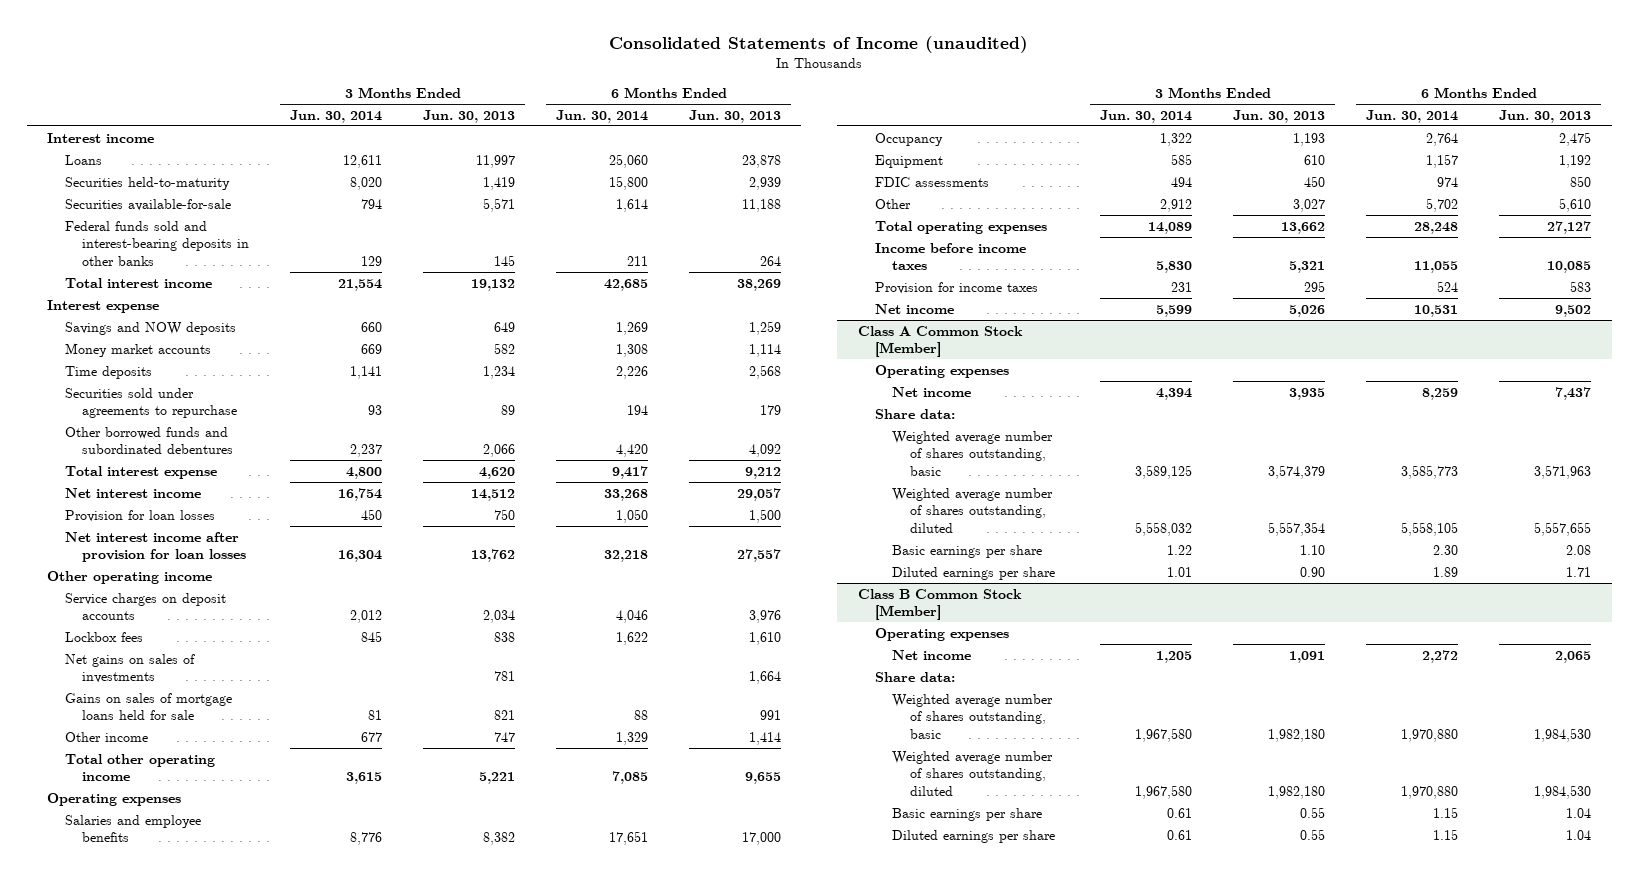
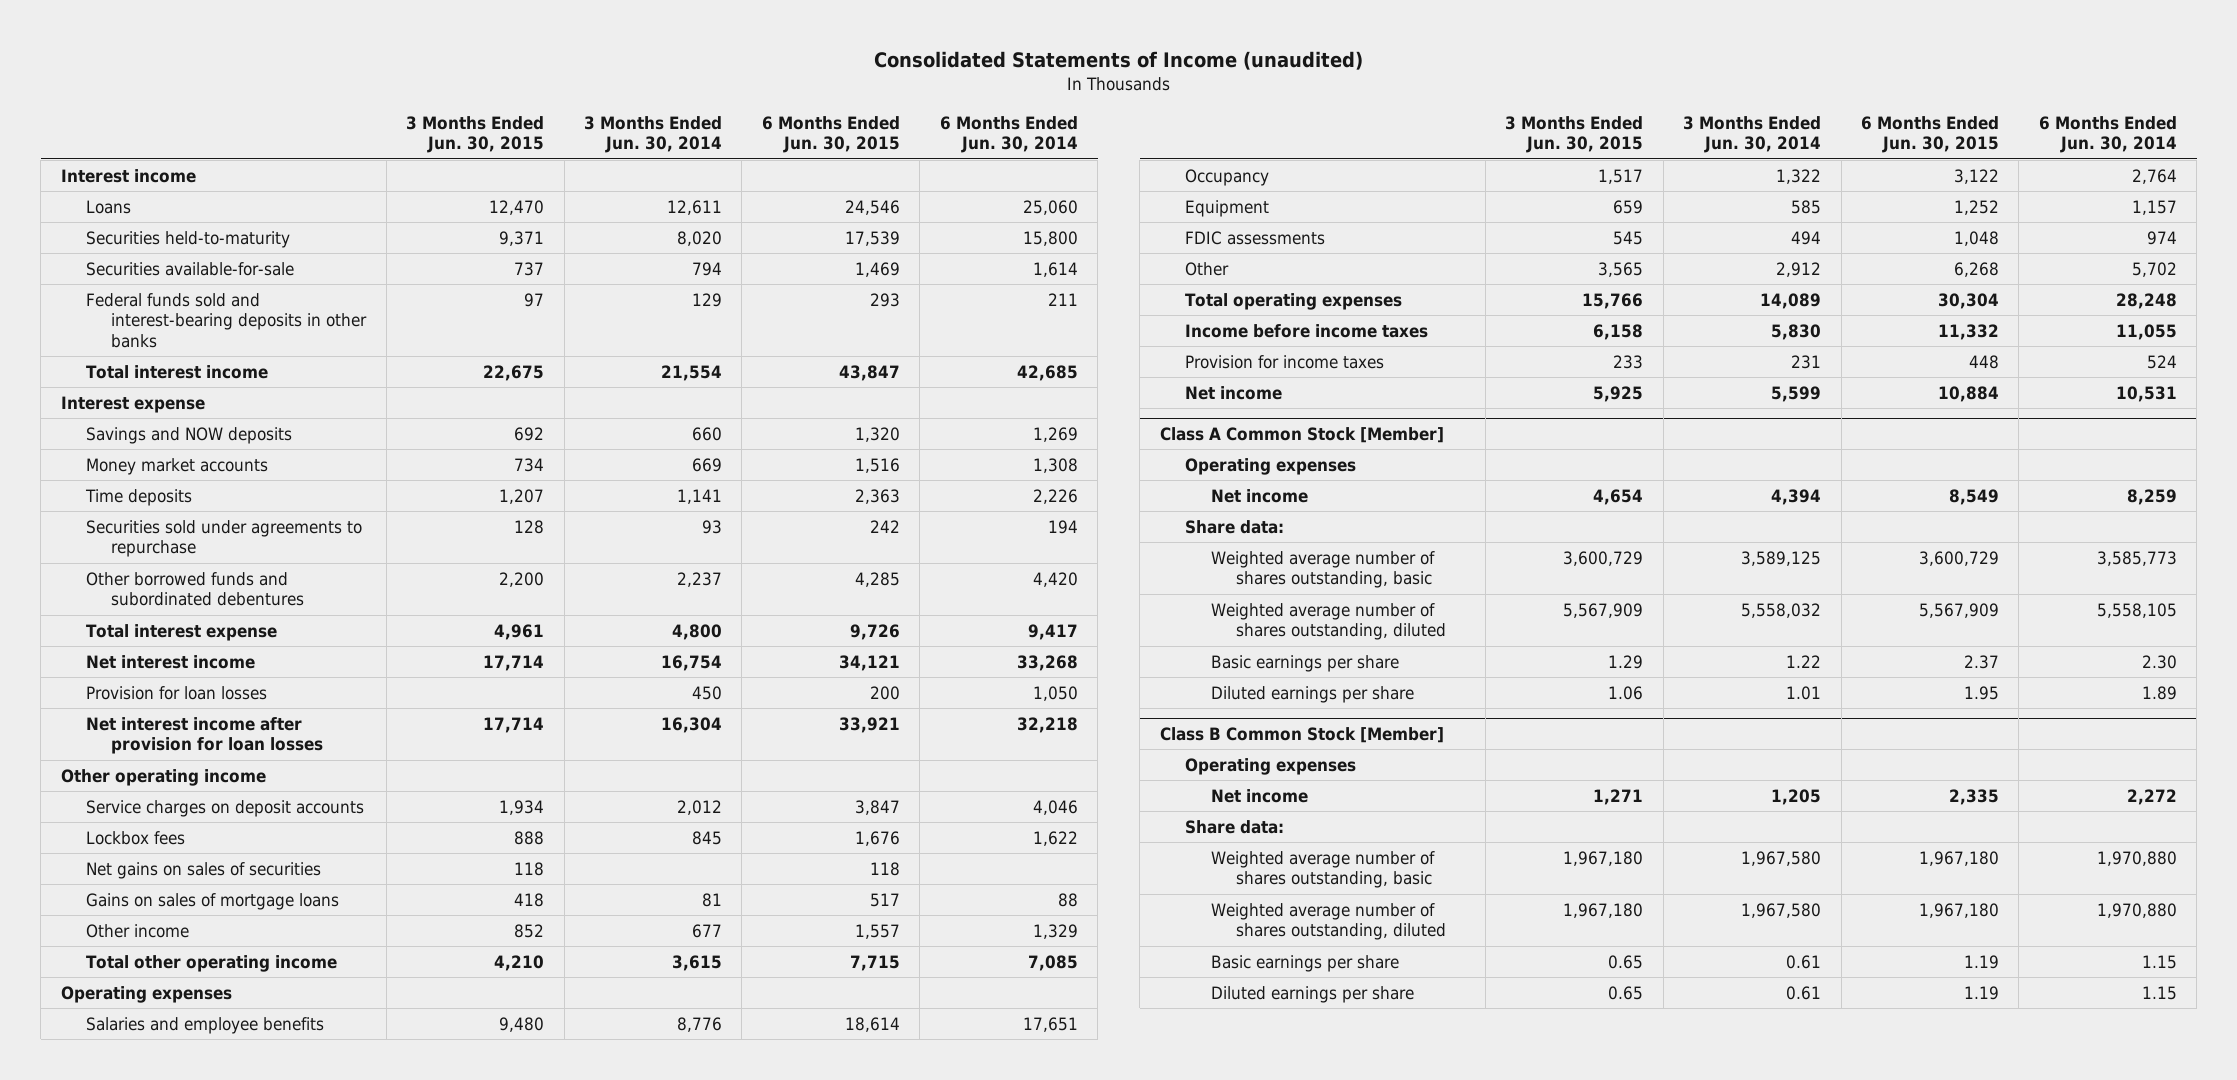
[423,110,516,124] Jun. 30, 2013 -> none
[688,110,781,124] Jun. 30, 2013 -> none
none -> [406,115,545,154] 3 Months Ended Jun. 30, 2015
none -> [761,115,900,154] 6 Months Ended Jun. 30, 2015
[64,653,195,684] Net gains on sales of investments -> [86,861,322,879] Net gains on sales of securities
[64,692,232,721] Gains on sales of mortgage loans held for sale -> [86,892,340,910] Gains on sales of mortgage loans

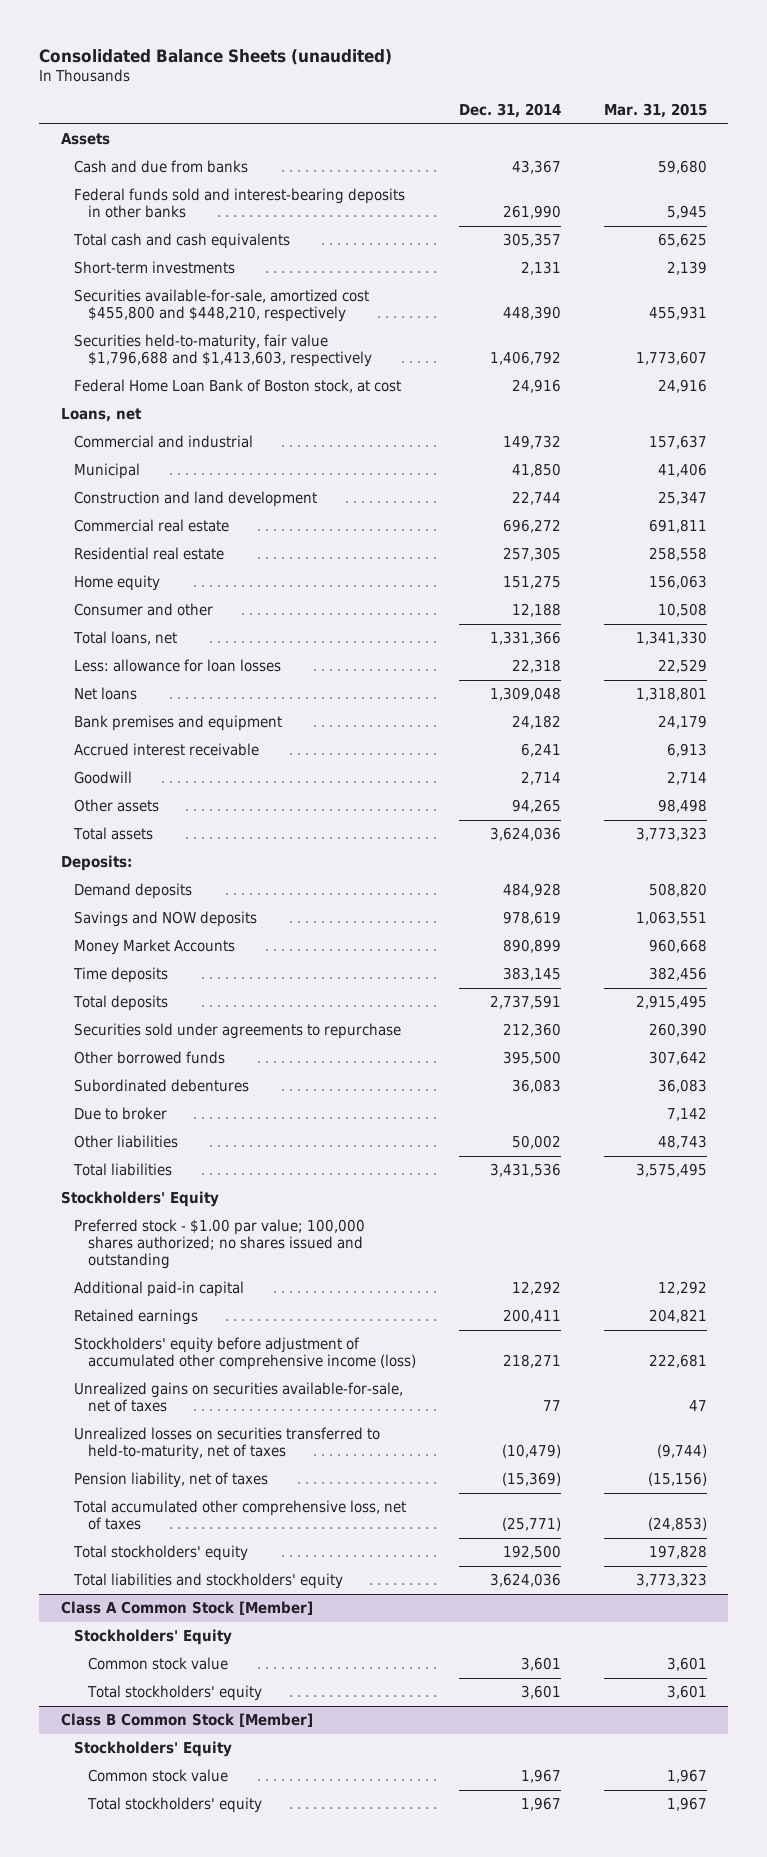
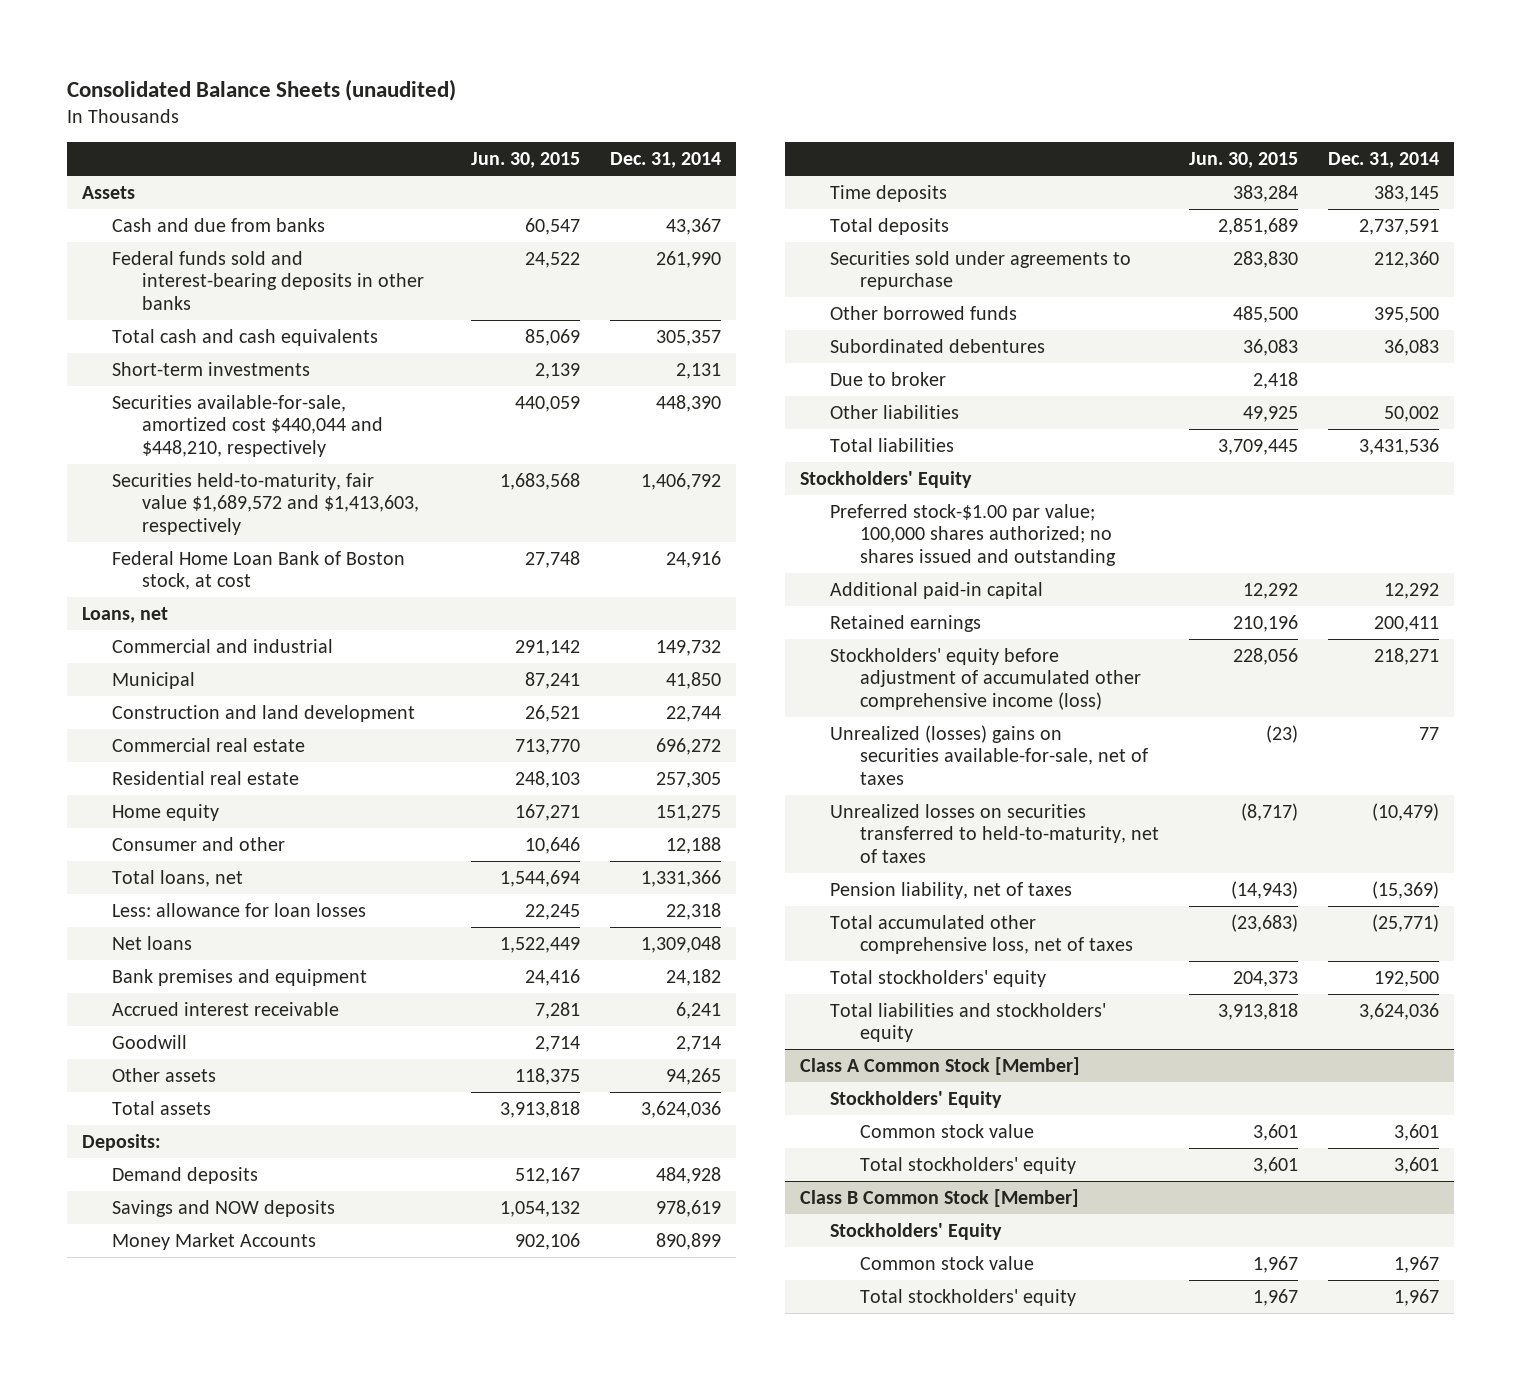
[603,103,707,119] Mar. 31, 2015 -> none
none -> [471,152,581,169] Jun. 30, 2015
[74,289,370,323] Securities available-for-sale, amortized cost $455,800 and $448,210, respectively -> [111,394,384,457] Securities available-for-sale, amortized cost $440,044 and $448,210, respectively
[74,334,372,368] Securities held-to-maturity, fair value $1,796,688 and $1,413,603, respectively -> [111,472,420,535] Securities held-to-maturity, fair value $1,689,572 and $1,413,603, respectively
[74,1219,366,1270] Preferred stock - $1.00 par value; 100,000 shares authorized; no shares issued and outstanding -> [830,503,1117,566] Preferred stock-$1.00 par value; 100,000 shares authorized; no shares issued and outstanding
[74,1382,404,1413] Unrealized gains on securities available-for-sale, net of taxes -> [830,724,1149,785] Unrealized (losses) gains on securities available-for-sale, net of taxes

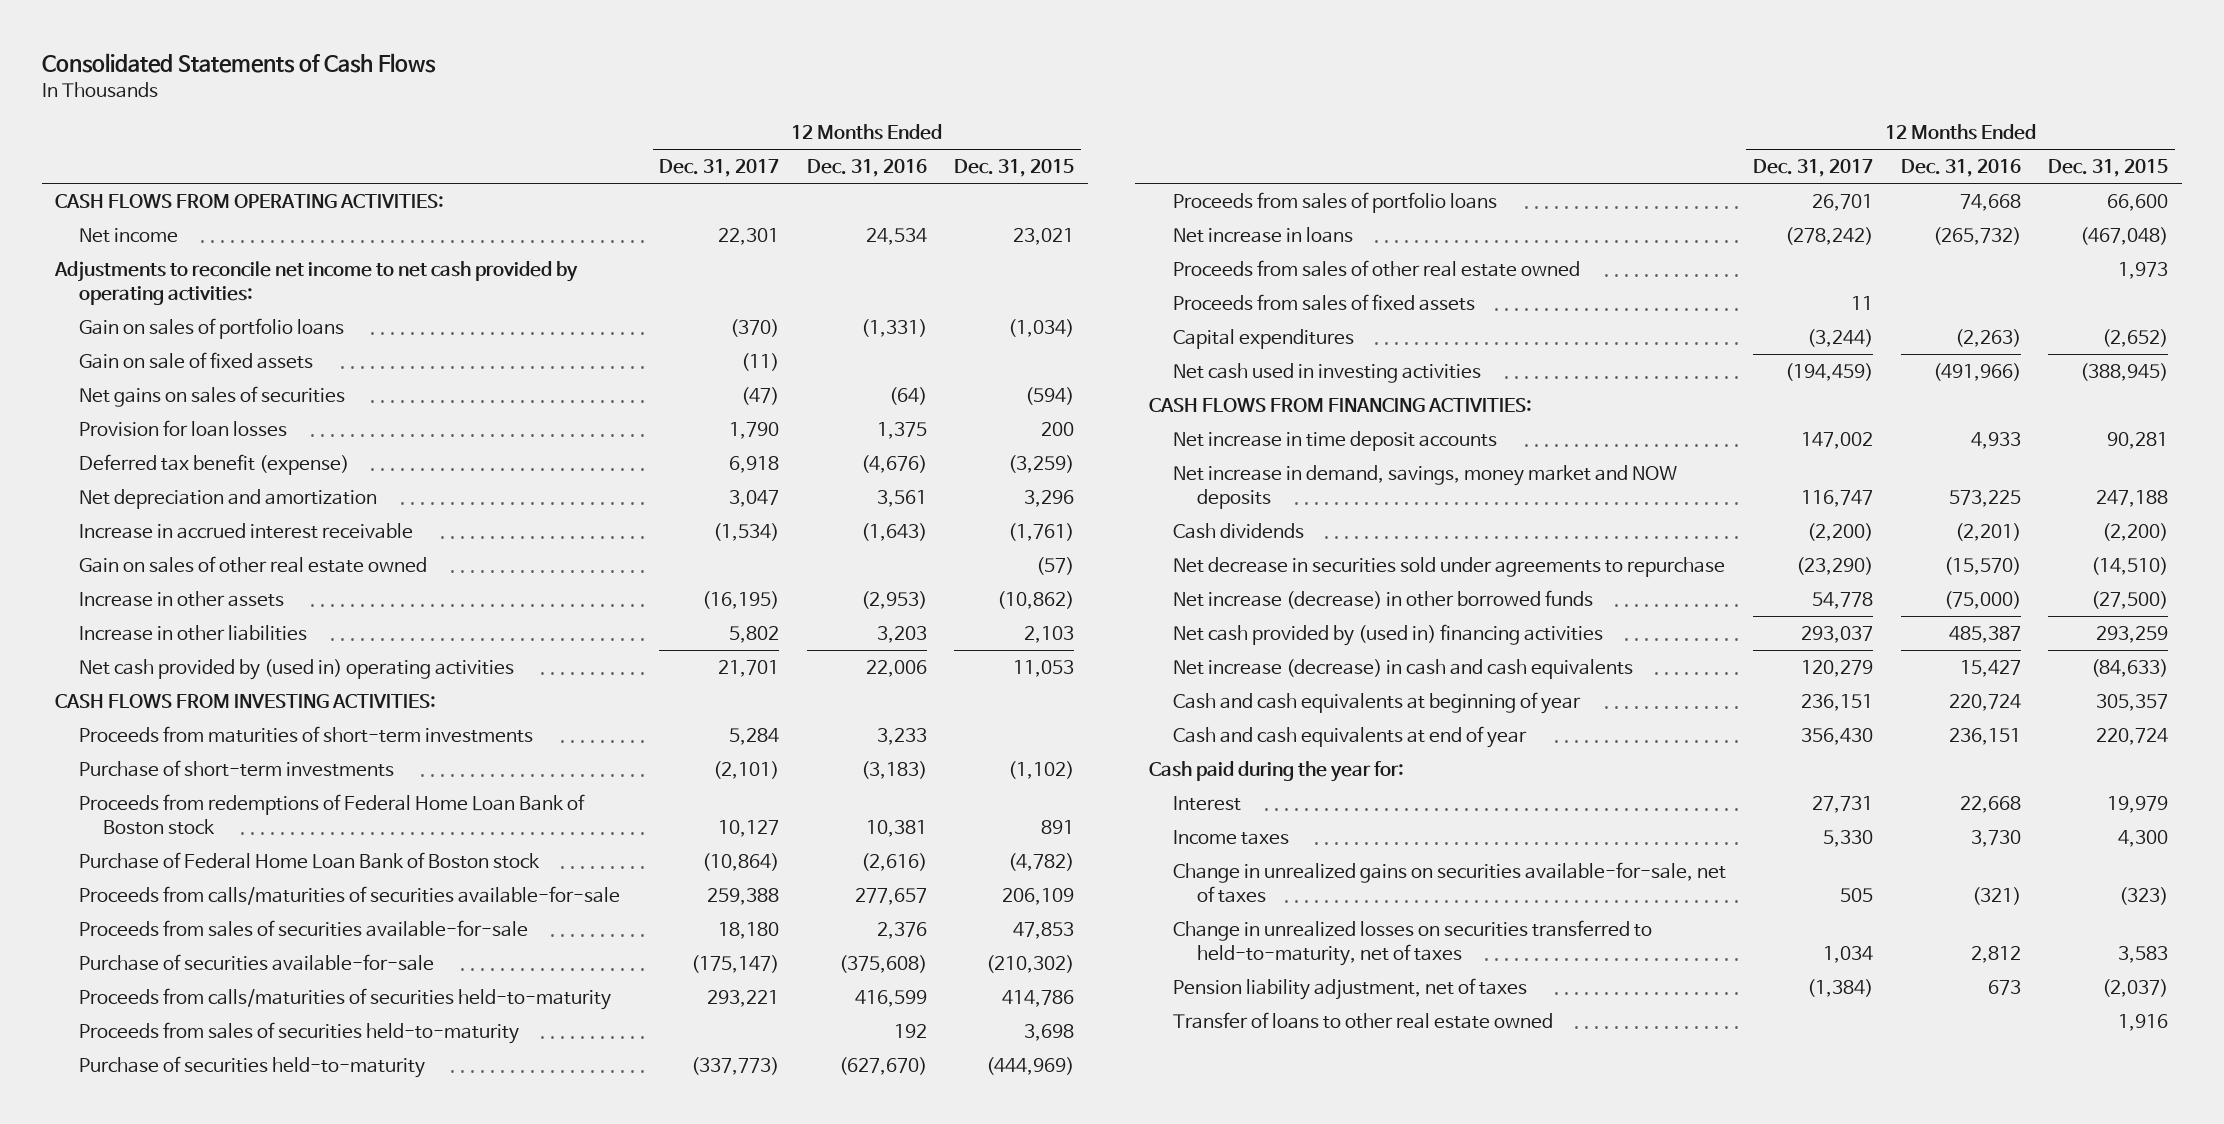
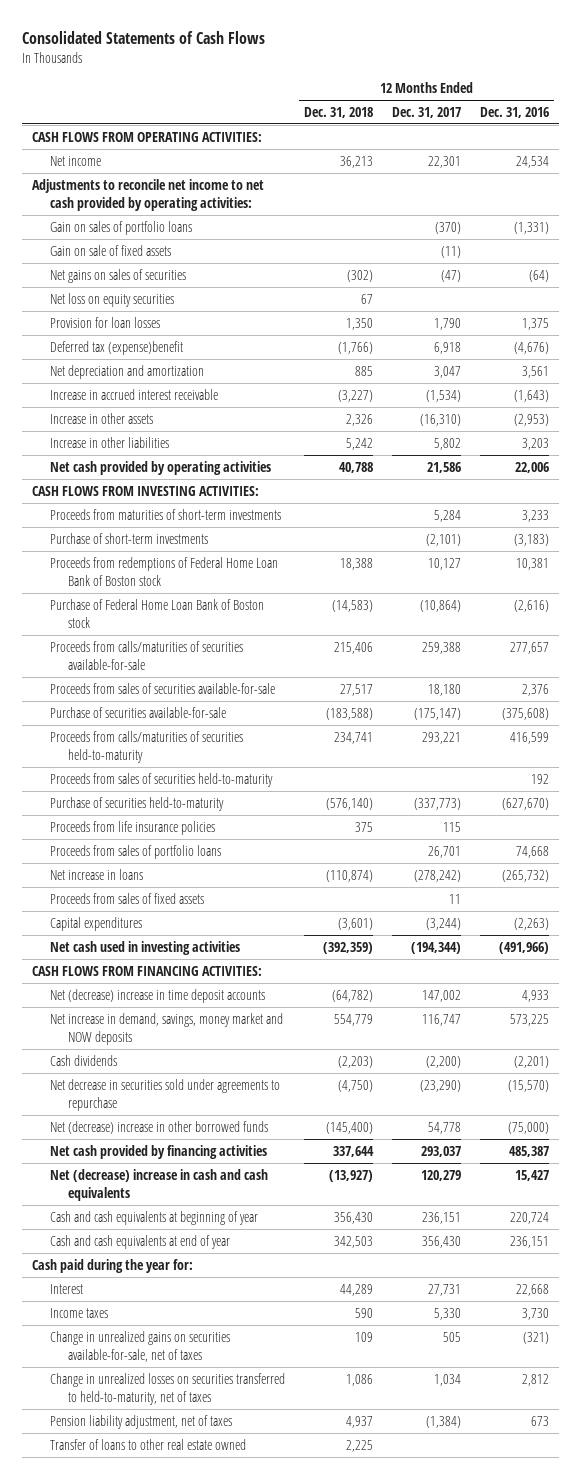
[954,159,1075,178] Dec. 31, 2015 -> none
none -> [304,106,374,118] Dec. 31, 2018
none -> [49,292,174,307] Net loss on equity securities
[78,453,349,475] Deferred tax benefit (expense) -> [49,340,183,355] Deferred tax (expense)benefit
[78,555,427,573] Gain on sales of other real estate owned -> none
[702,590,780,609] (16,195) -> [420,413,462,426] (16,310)
[78,658,514,680] Net cash provided by (used in) operating activities -> [49,460,271,475] Net cash provided by operating activities
[718,659,780,677] 21,701 -> [427,461,462,473] 21,586
none -> [49,820,215,835] Proceeds from life insurance policies
[1172,259,1580,277] Proceeds from sales of other real estate owned -> none
[1785,362,1874,381] (194,459) -> [411,941,462,954] (194,344)
[1172,430,1497,451] Net increase in time deposit accounts -> [49,988,265,1003] Net (decrease) increase in time deposit accounts
[1172,589,1593,609] Net increase (decrease) in other borrowed funds -> [49,1120,268,1134] Net (decrease) increase in other borrowed funds
[1172,623,1603,646] Net cash provided by (used in) financing activities -> [49,1144,267,1159] Net cash provided by financing activities
[1172,658,1633,679] Net increase (decrease) in cash and cash equivalents -> [49,1168,268,1201] Net (decrease) increase in cash and cash equivalents

